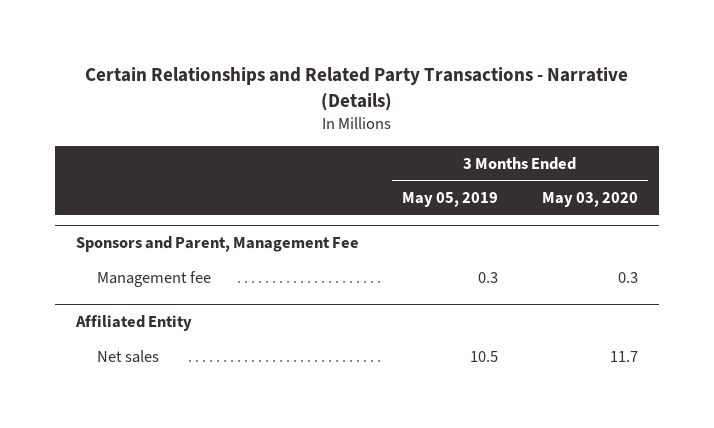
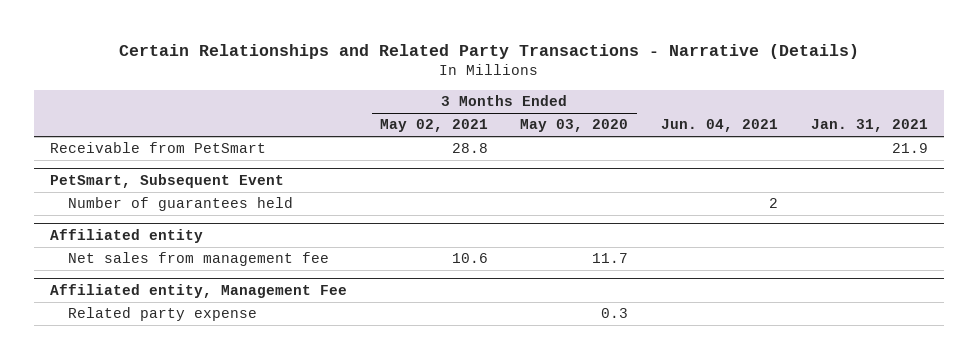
[402,191,499,207] May 05, 2019 -> none
none -> [379,119,488,133] May 02, 2021
none -> [661,119,779,133] Jun. 04, 2021
none -> [810,119,928,133] Jan. 31, 2021
[76,236,360,253] Sponsors and Parent, Management Fee -> none
[97,270,212,287] Management fee -> none
none -> [50,142,267,154] Receivable from PetSmart
none -> [50,173,285,188] PetSmart, Subsequent Event
none -> [67,197,293,212] Number of guarantees held
[75,315,193,332] Affiliated Entity -> [50,228,204,243] Affiliated entity
[97,349,160,363] Net sales -> [67,252,329,267] Net sales from management fee
none -> [50,283,348,298] Affiliated entity, Management Fee
none -> [67,307,257,322] Related party expense

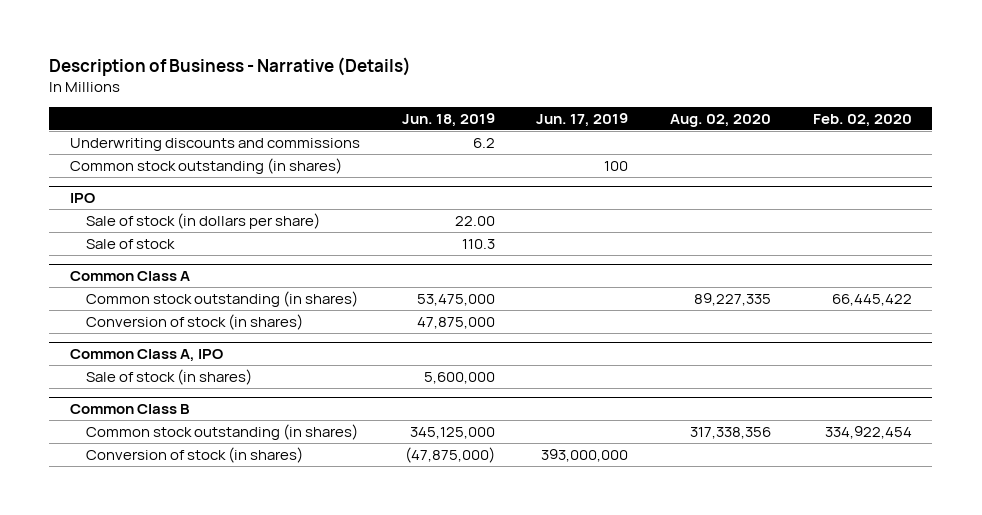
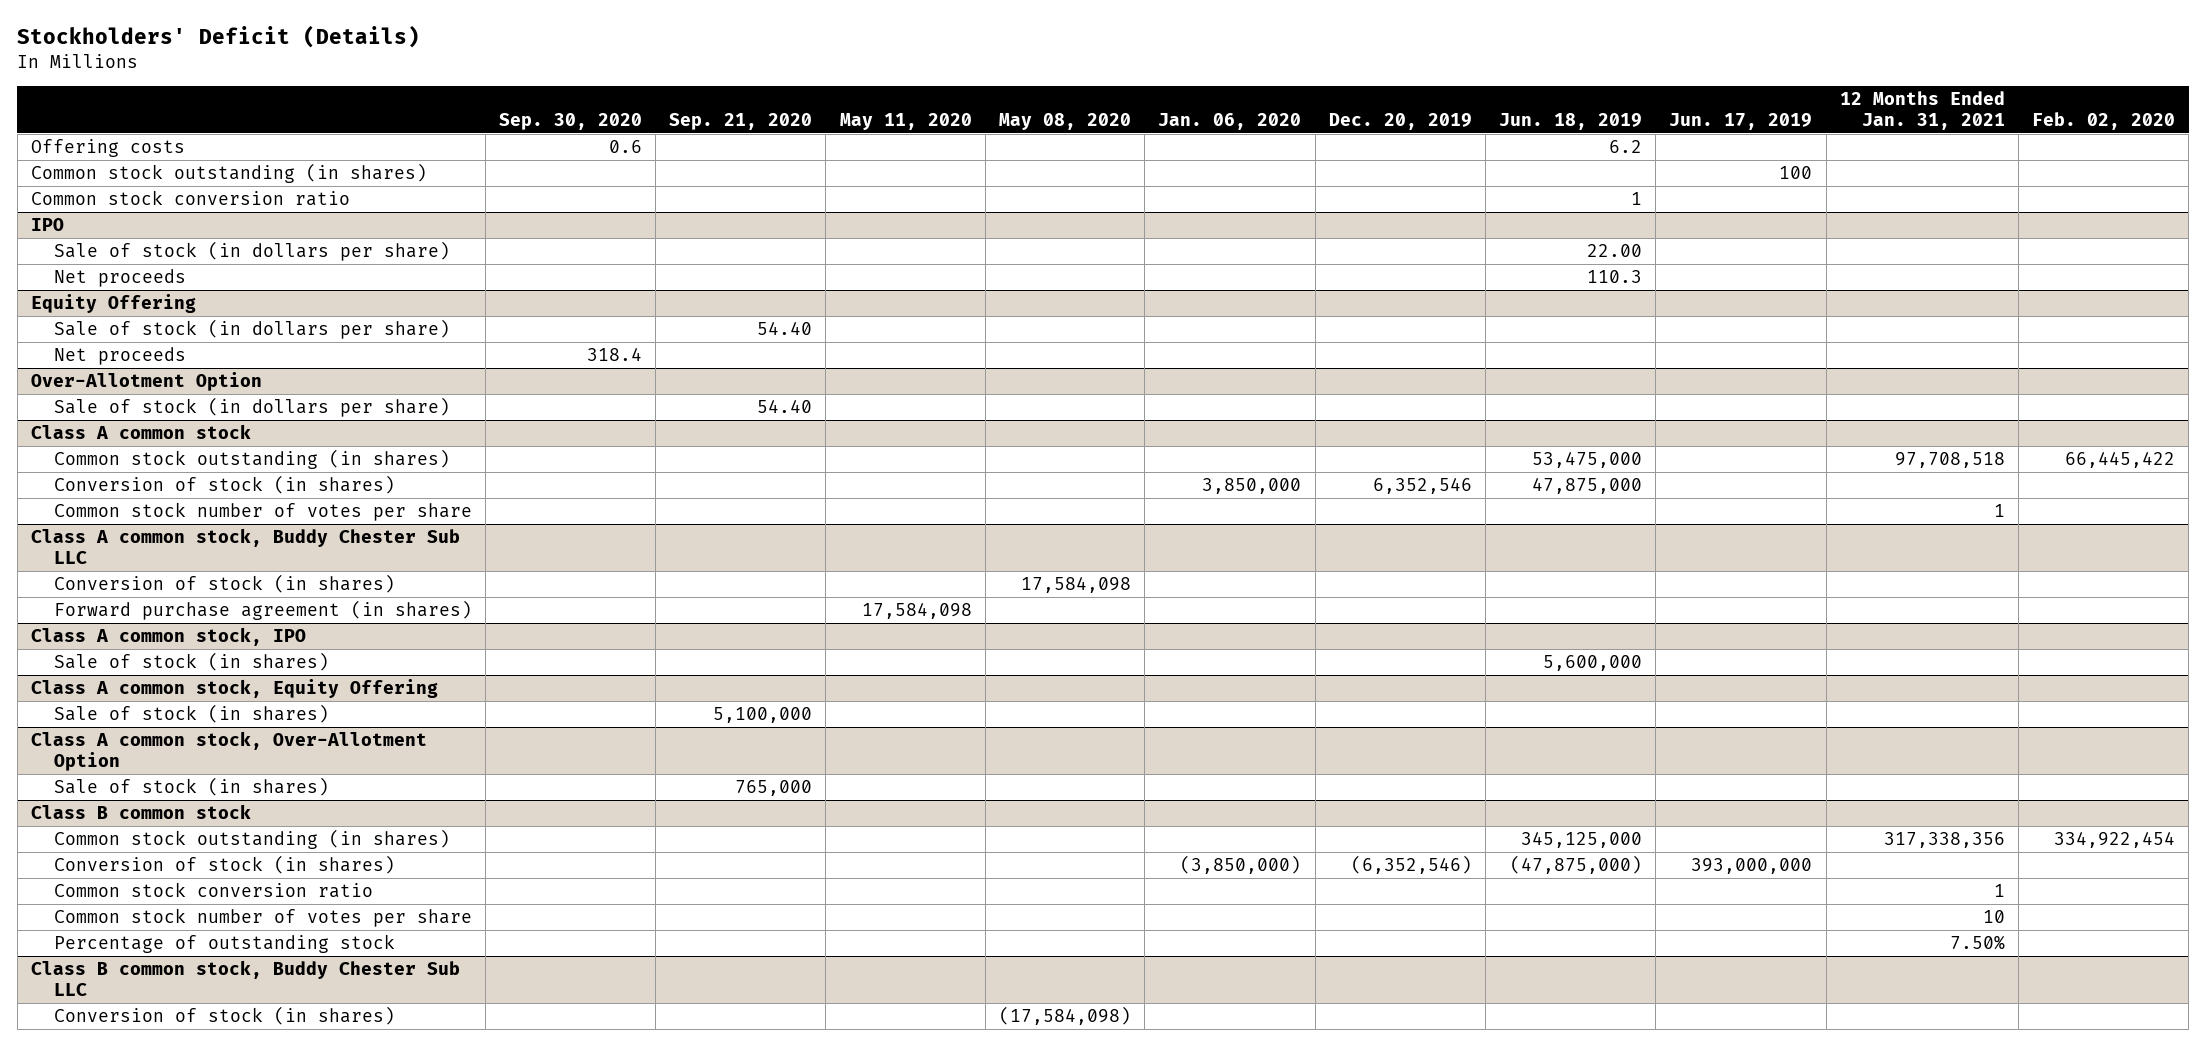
[49,57,412,77] Description of Business - Narrative (Details) -> [17,25,421,49] Stockholders' Deficit (Details)
[669,114,771,128] Aug. 02, 2020 -> none
none -> [498,112,642,130] Sep. 30, 2020
none -> [669,112,813,130] Sep. 21, 2020
none -> [839,112,972,130] May 11, 2020
none -> [998,112,1131,130] May 08, 2020
none -> [1158,112,1302,130] Jan. 06, 2020
none -> [1328,112,1472,130] Dec. 20, 2019
none -> [1839,91,2005,130] 12 Months Ended Jan. 31, 2021
[69,137,360,151] Underwriting discounts and commissions -> [30,139,185,158] Offering costs
none -> [30,190,350,207] Common stock conversion ratio
[86,238,176,249] Sale of stock -> [53,269,186,288] Net proceeds
none -> [30,294,196,314] Equity Offering
none -> [53,319,450,340] Sale of stock (in dollars per share)
none -> [53,347,186,366] Net proceeds
none -> [30,372,262,392] Over-Allotment Option
none -> [53,397,450,418] Sale of stock (in dollars per share)
[69,271,190,282] Common Class A -> [30,424,251,440] Class A common stock
none -> [53,502,472,522] Common stock number of votes per share
none -> [30,528,460,565] Class A common stock, Buddy Chester Sub LLC
none -> [53,574,395,594] Conversion of stock (in shares)
none -> [53,600,472,621] Forward purchase agreement (in shares)
[69,349,223,363] Common Class A, IPO -> [30,627,306,647] Class A common stock, IPO
none -> [30,679,438,699] Class A common stock, Equity Offering
none -> [53,704,329,724] Sale of stock (in shares)
none -> [30,731,427,772] Class A common stock, Over-Allotment Option
none -> [53,777,329,797] Sale of stock (in shares)
[69,404,190,415] Common Class B -> [30,804,251,820] Class B common stock
none -> [53,882,373,899] Common stock conversion ratio
none -> [53,908,472,928] Common stock number of votes per share
none -> [53,934,395,954] Percentage of outstanding stock
none -> [30,960,460,997] Class B common stock, Buddy Chester Sub LLC
none -> [53,1006,395,1026] Conversion of stock (in shares)

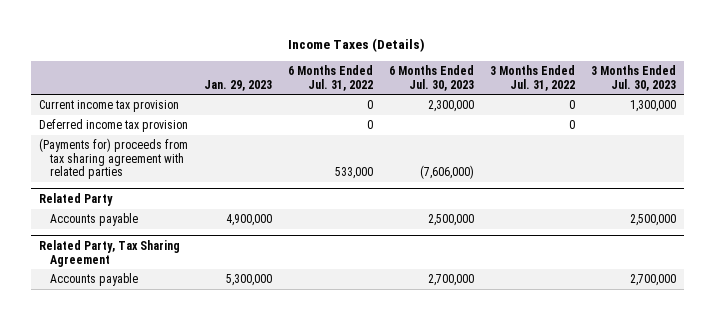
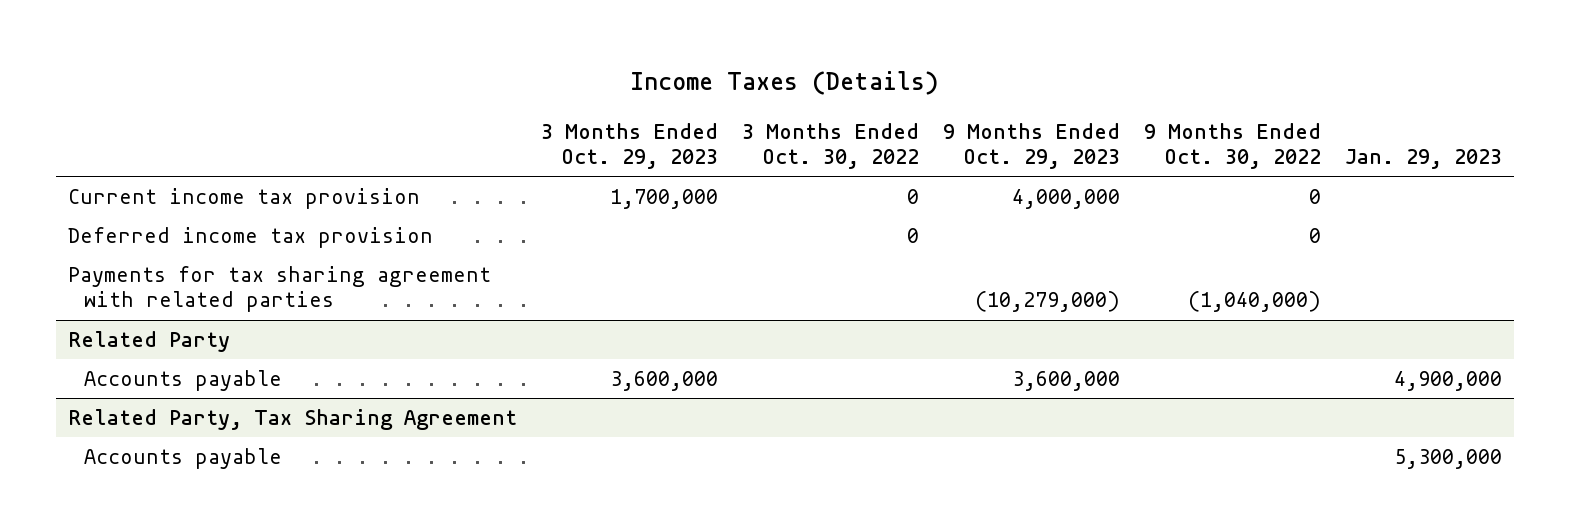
[287,64,373,91] 6 Months Ended Jul. 31, 2022 -> none
[389,64,475,91] 6 Months Ended Jul. 30, 2023 -> none
[490,64,576,91] 3 Months Ended Jul. 31, 2022 -> none
[591,64,677,91] 3 Months Ended Jul. 30, 2023 -> none
none -> [541,122,719,169] 3 Months Ended Oct. 29, 2023
none -> [742,122,920,169] 3 Months Ended Oct. 30, 2022
none -> [943,122,1121,169] 9 Months Ended Oct. 29, 2023
none -> [1144,122,1322,169] 9 Months Ended Oct. 30, 2022
[38,138,188,180] (Payments for) proceeds from tax sharing agreement with related parties -> [68,266,492,313] Payments for tax sharing agreement with related parties

